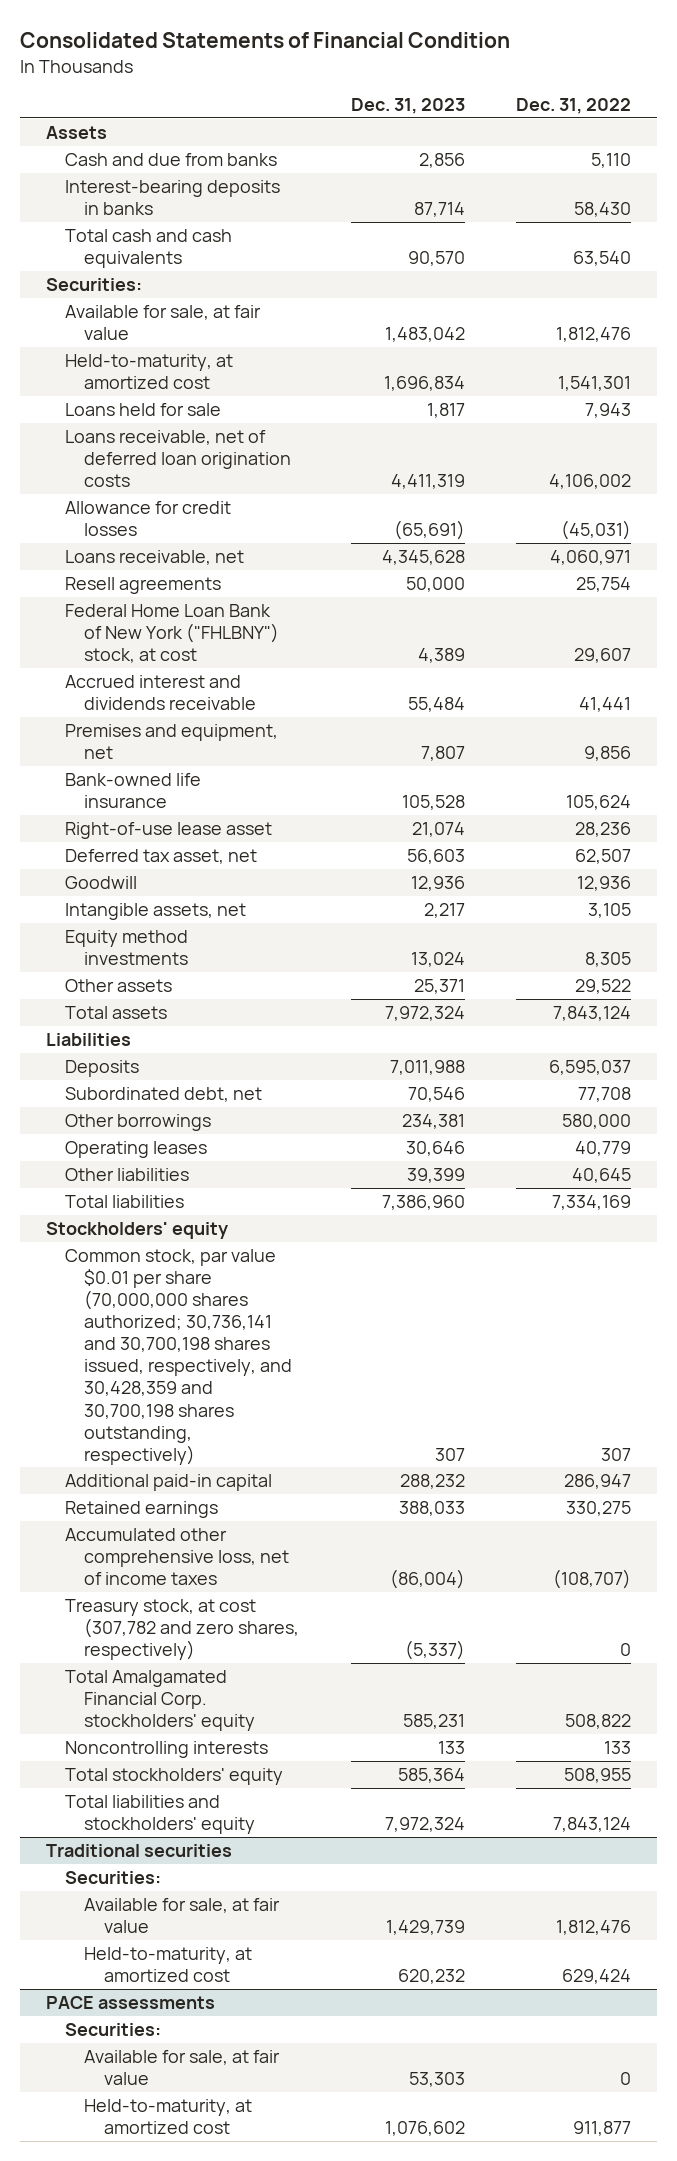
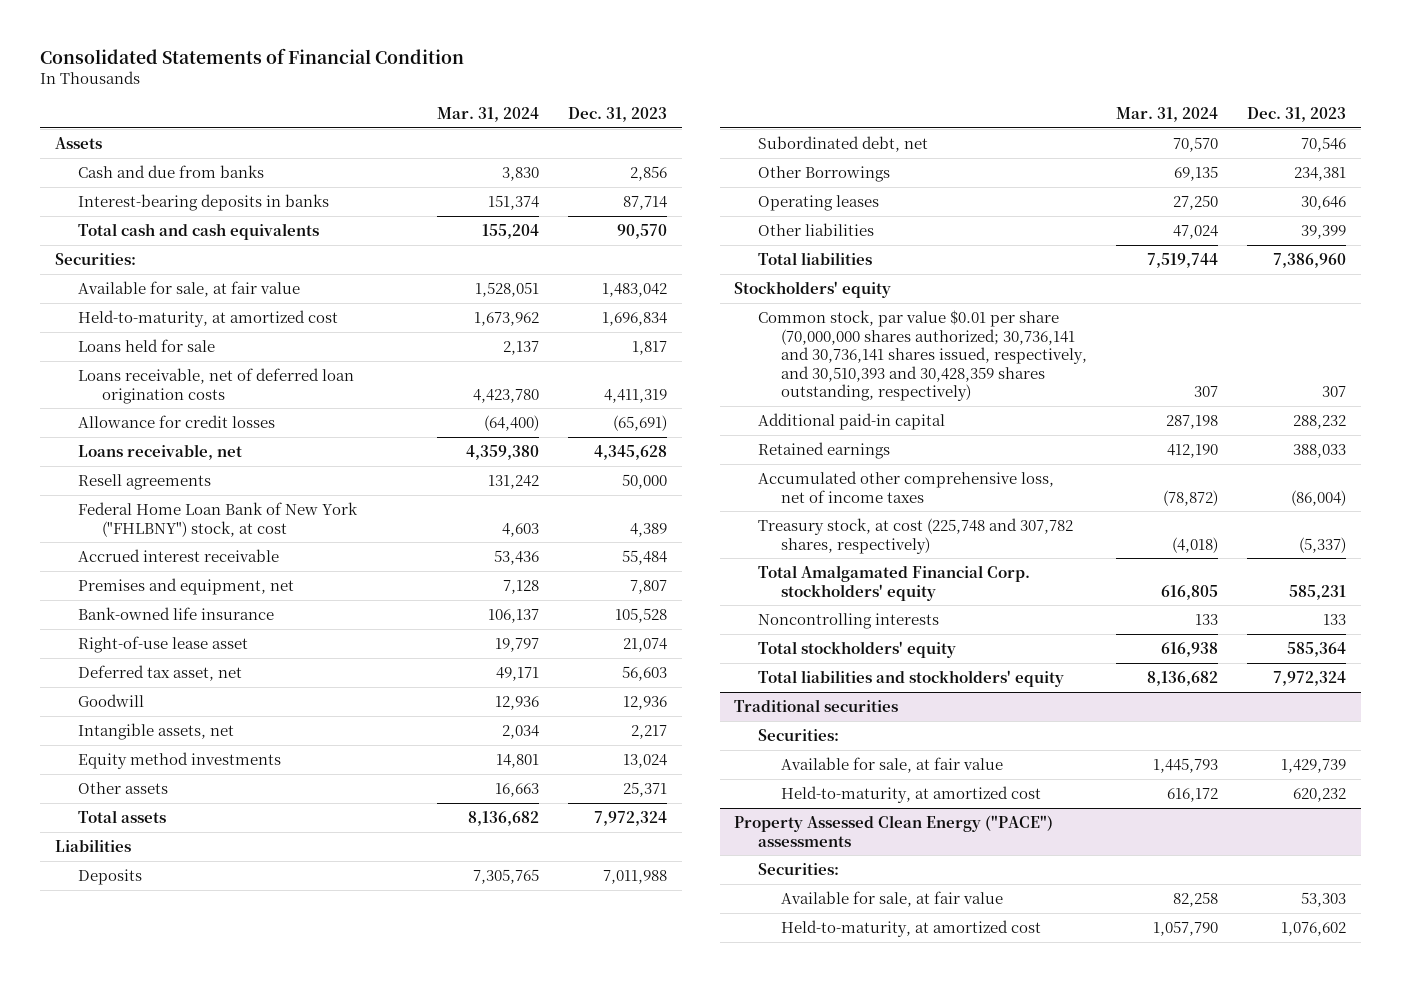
[516,97,632,114] Dec. 31, 2022 -> none
none -> [437,107,540,123] Mar. 31, 2024
[65,674,257,711] Accrued interest and dividends receivable -> [78,548,280,562] Accrued interest receivable
[65,1113,212,1131] Other borrowings -> [757,165,890,182] Other Borrowings
[65,1248,293,1465] Common stock, par value $0.01 per share (70,000,000 shares authorized; 30,736,141 and 30,700,198 shares issued, respectively, and 30,428,359 and 30,700,198 shares outstanding, respectively) -> [757,309,1088,402] Common stock, par value $0.01 per share (70,000,000 shares authorized; 30,736,141 and 30,736,141 shares issued, respectively, and 30,510,393 and 30,428,359 shares outstanding, respectively)
[65,1598,300,1661] Treasury stock, at cost (307,782 and zero shares, respectively) -> [757,517,1073,554] Treasury stock, at cost (225,748 and 307,782 shares, respectively)
[45,1995,215,2009] PACE assessments -> [734,814,1054,847] Property Assessed Clean Energy ("PACE") assessments

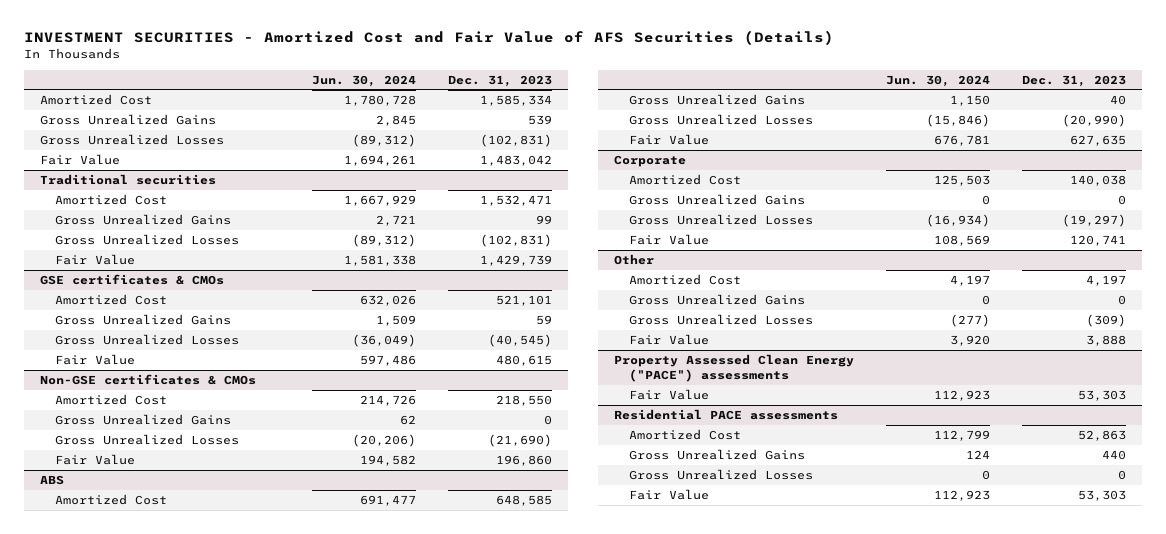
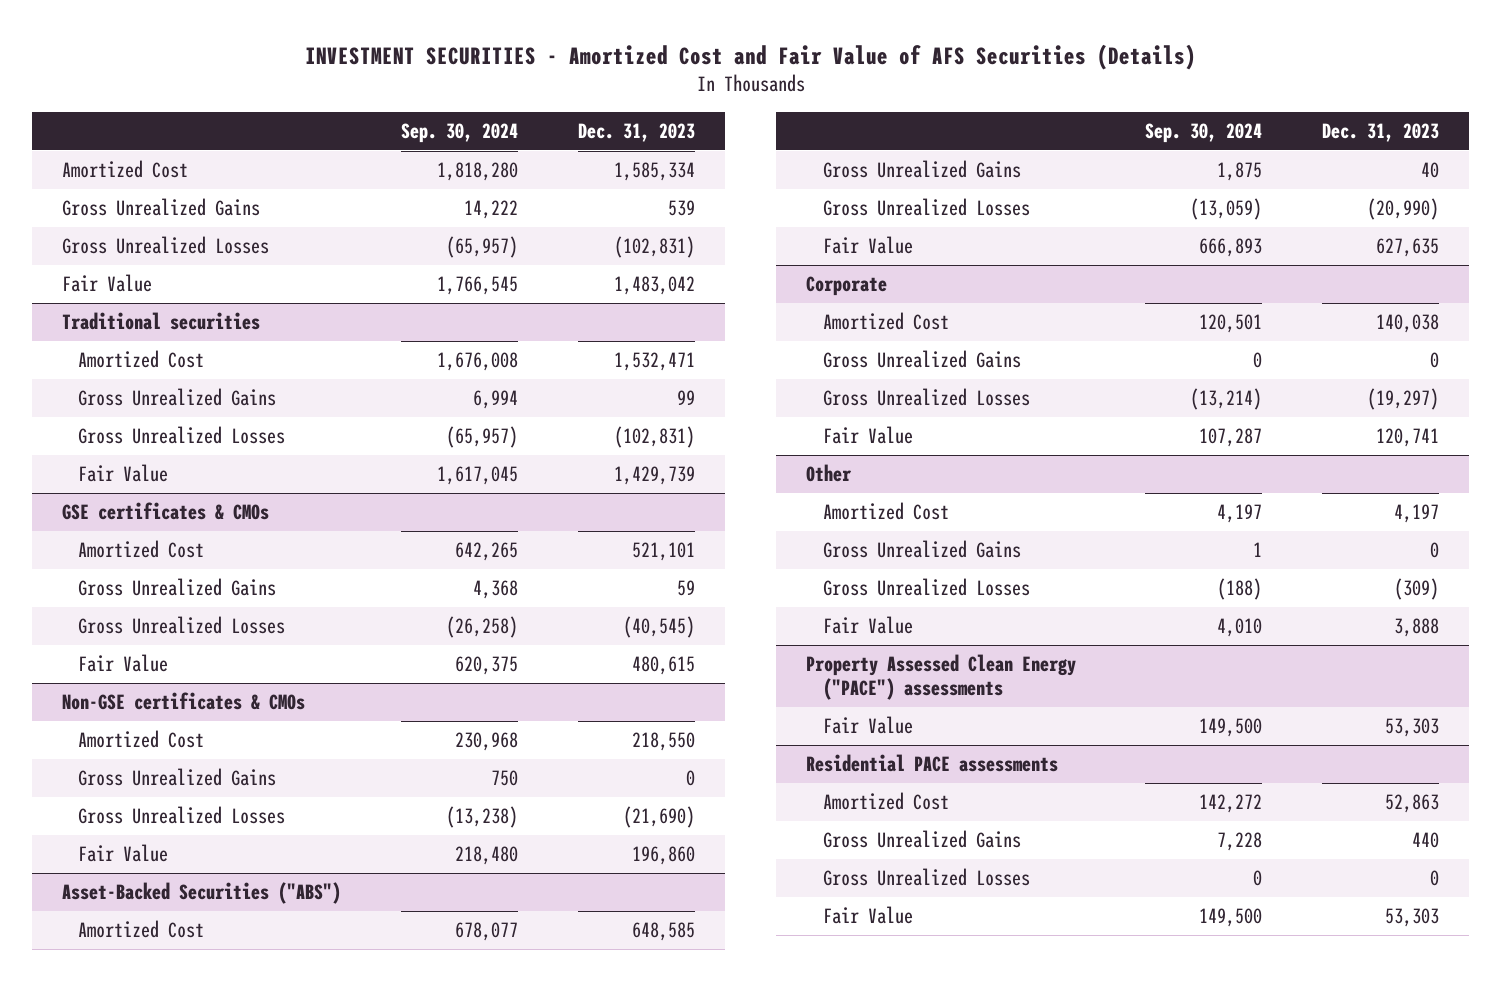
[311,74,416,87] Jun. 30, 2024 -> none
none -> [400,122,518,143] Sep. 30, 2024
[39,474,64,485] ABS -> [61,882,341,905] Asset-Backed Securities ("ABS")

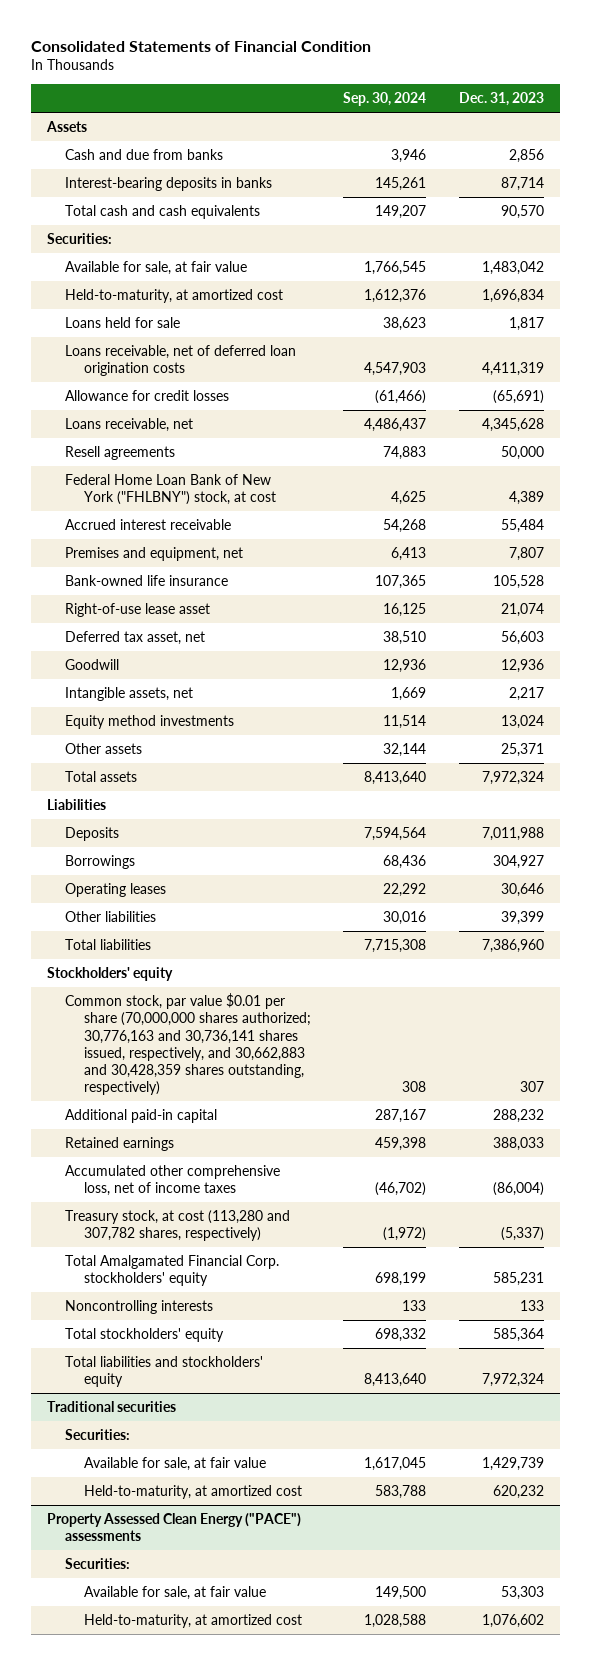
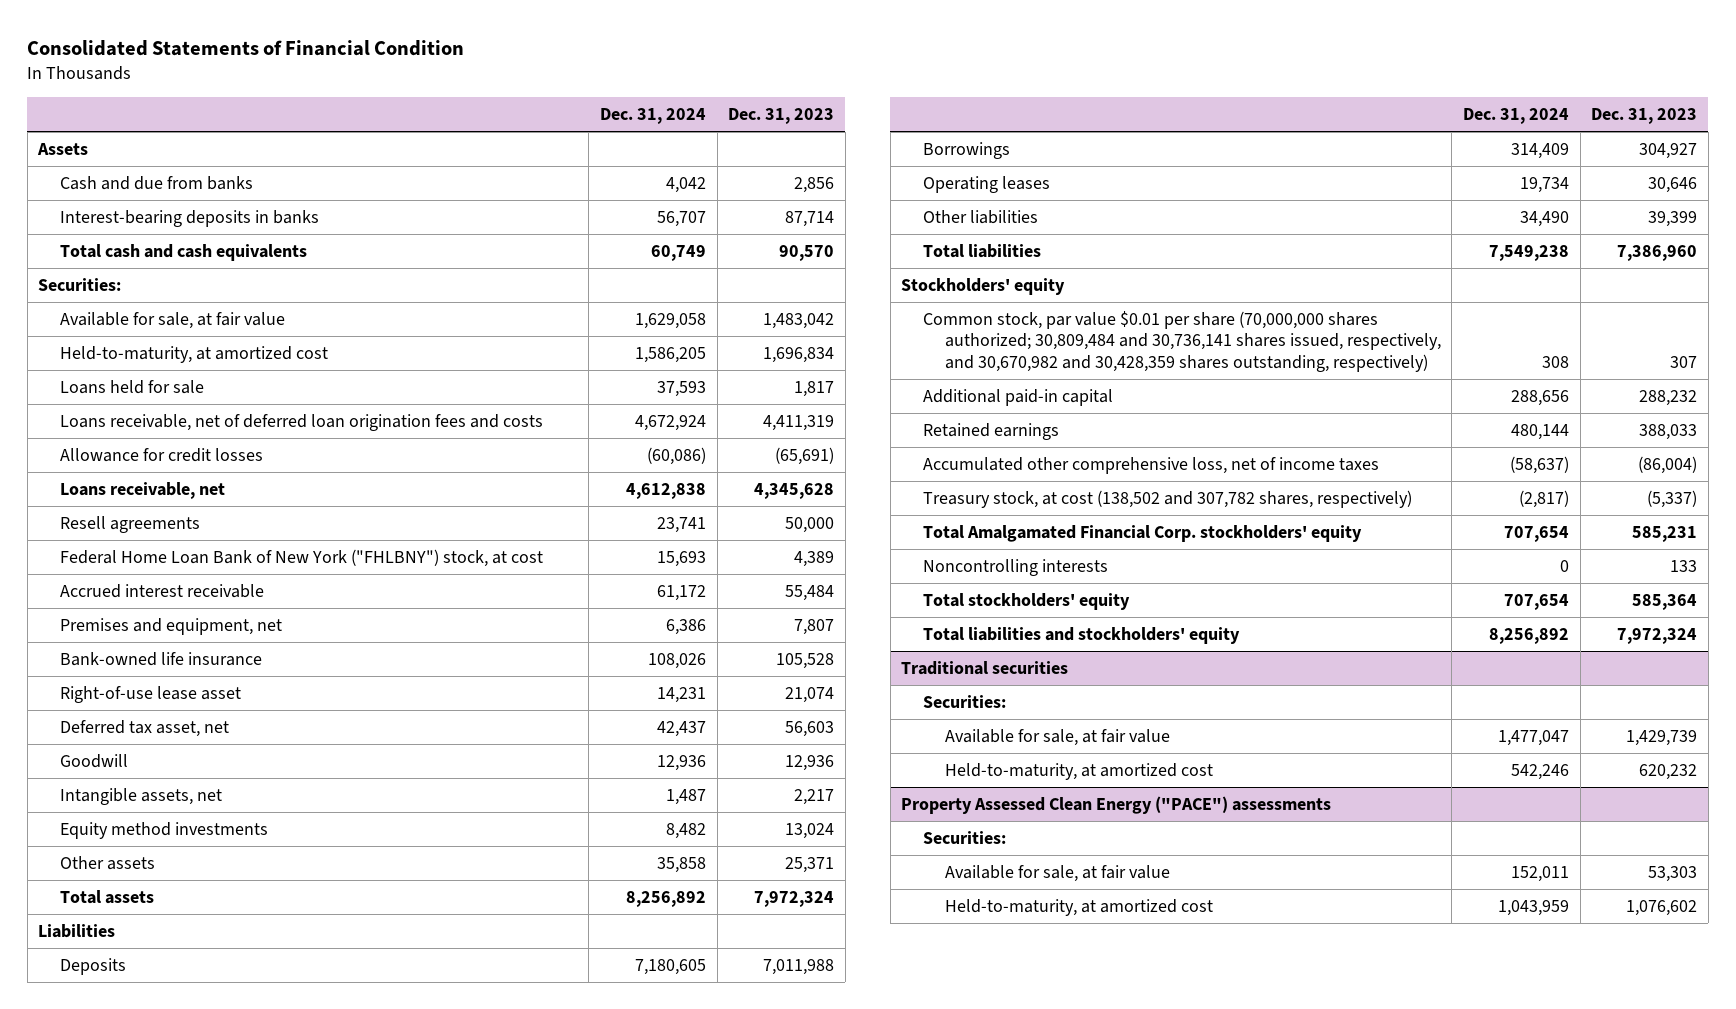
[343,92,427,107] Sep. 30, 2024 -> none
none -> [600,108,707,125] Dec. 31, 2024
[65,344,297,377] Loans receivable, net of deferred loan origination costs -> [60,413,544,431] Loans receivable, net of deferred loan origination fees and costs
[65,992,311,1096] Common stock, par value $0.01 per share (70,000,000 shares authorized; 30,776,163 and 30,736,141 shares issued, respectively, and 30,662,883 and 30,428,359 shares outstanding, respectively) -> [923,310,1441,372] Common stock, par value $0.01 per share (70,000,000 shares authorized; 30,809,484 and 30,736,141 shares issued, respectively, and 30,670,982 and 30,428,359 shares outstanding, respectively)
[65,1209,291,1242] Treasury stock, at cost (113,280 and 307,782 shares, respectively) -> [923,489,1413,508] Treasury stock, at cost (138,502 and 307,782 shares, respectively)

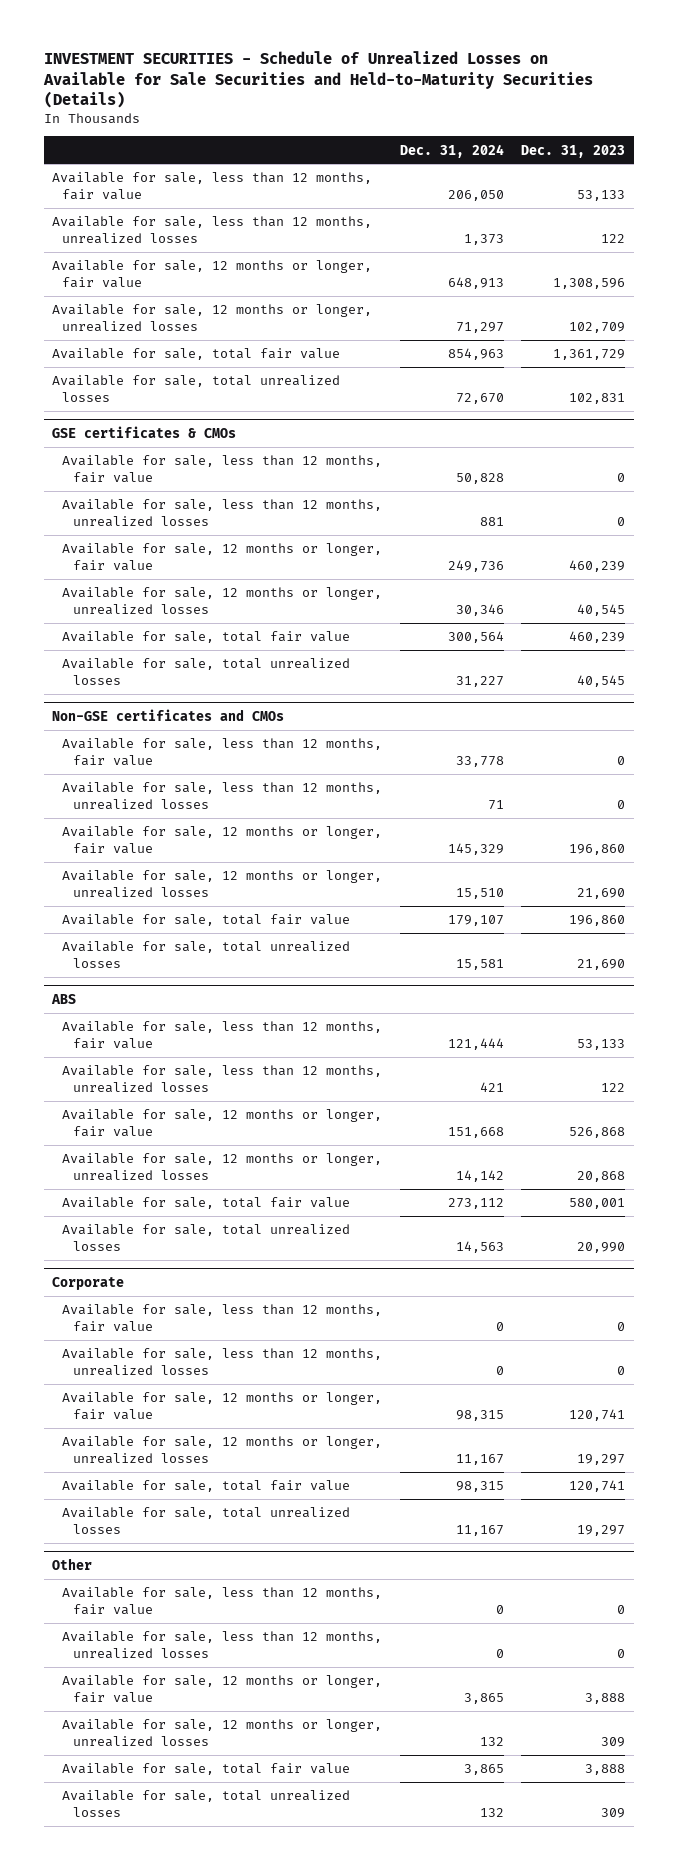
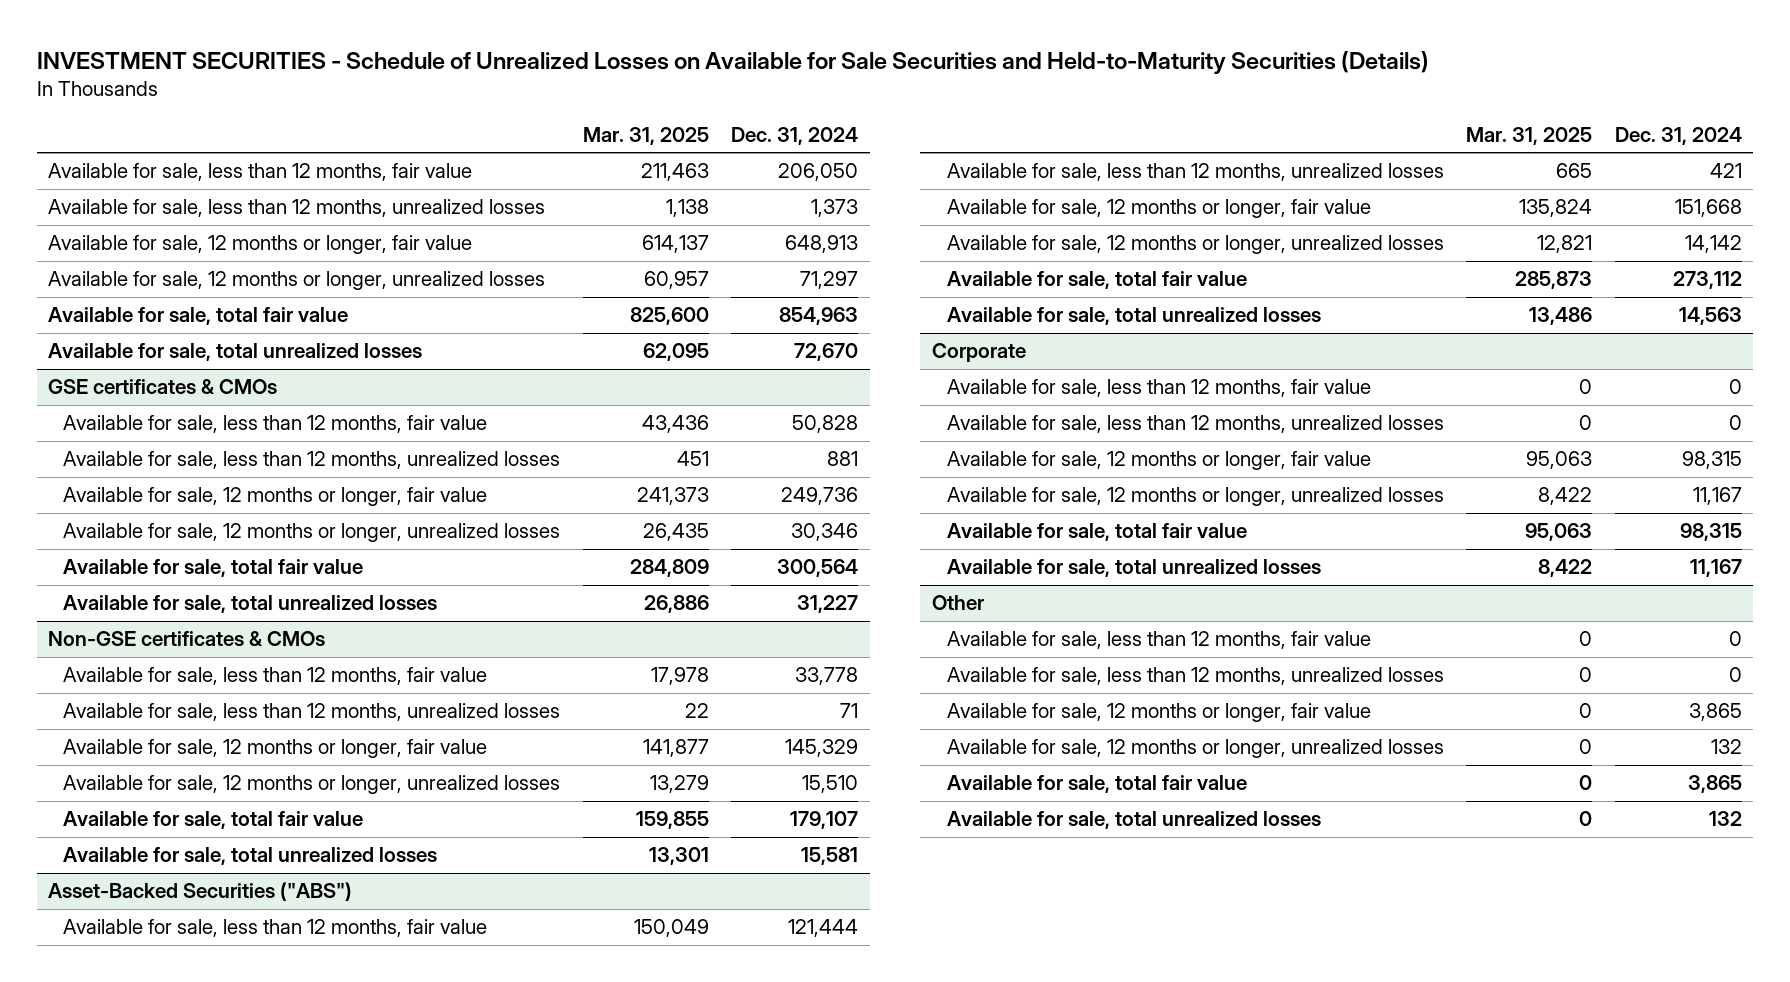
[521,144,626,158] Dec. 31, 2023 -> none
none -> [582,126,709,145] Mar. 31, 2025
[52,708,285,721] Non-GSE certificates and CMOs -> [48,631,326,647] Non-GSE certificates & CMOs
[51,993,77,1004] ABS -> [48,882,353,902] Asset-Backed Securities ("ABS")

